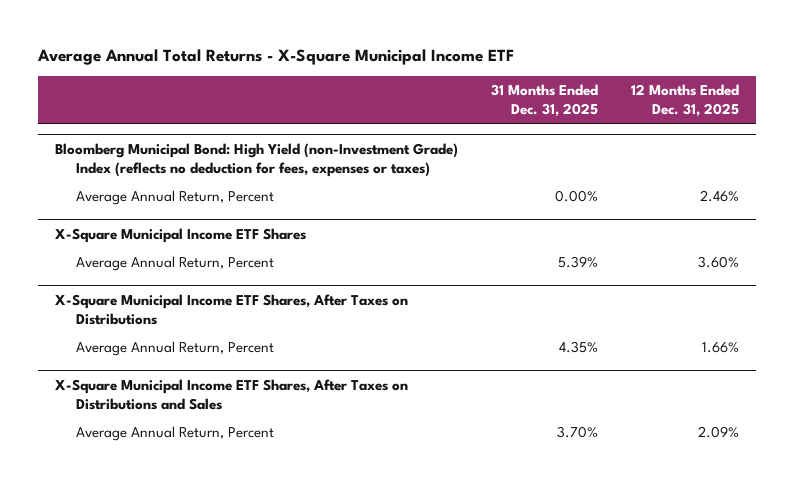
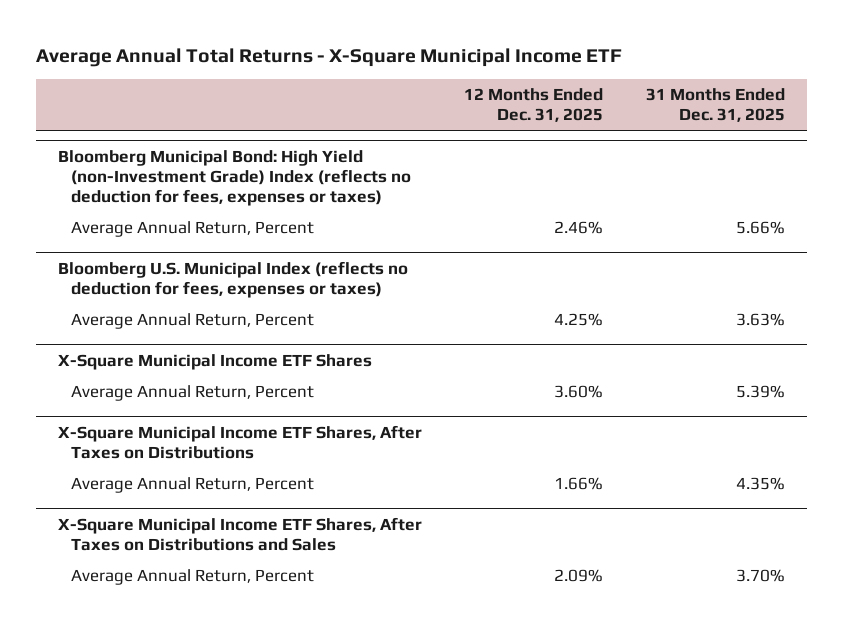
[555,189,599,202] 0.00% -> [736,221,786,235] 5.66%
none -> [57,261,408,299] Bloomberg U.S. Municipal Index (reflects no deduction for fees, expenses or taxes)
none -> [71,313,315,330] Average Annual Return, Percent

